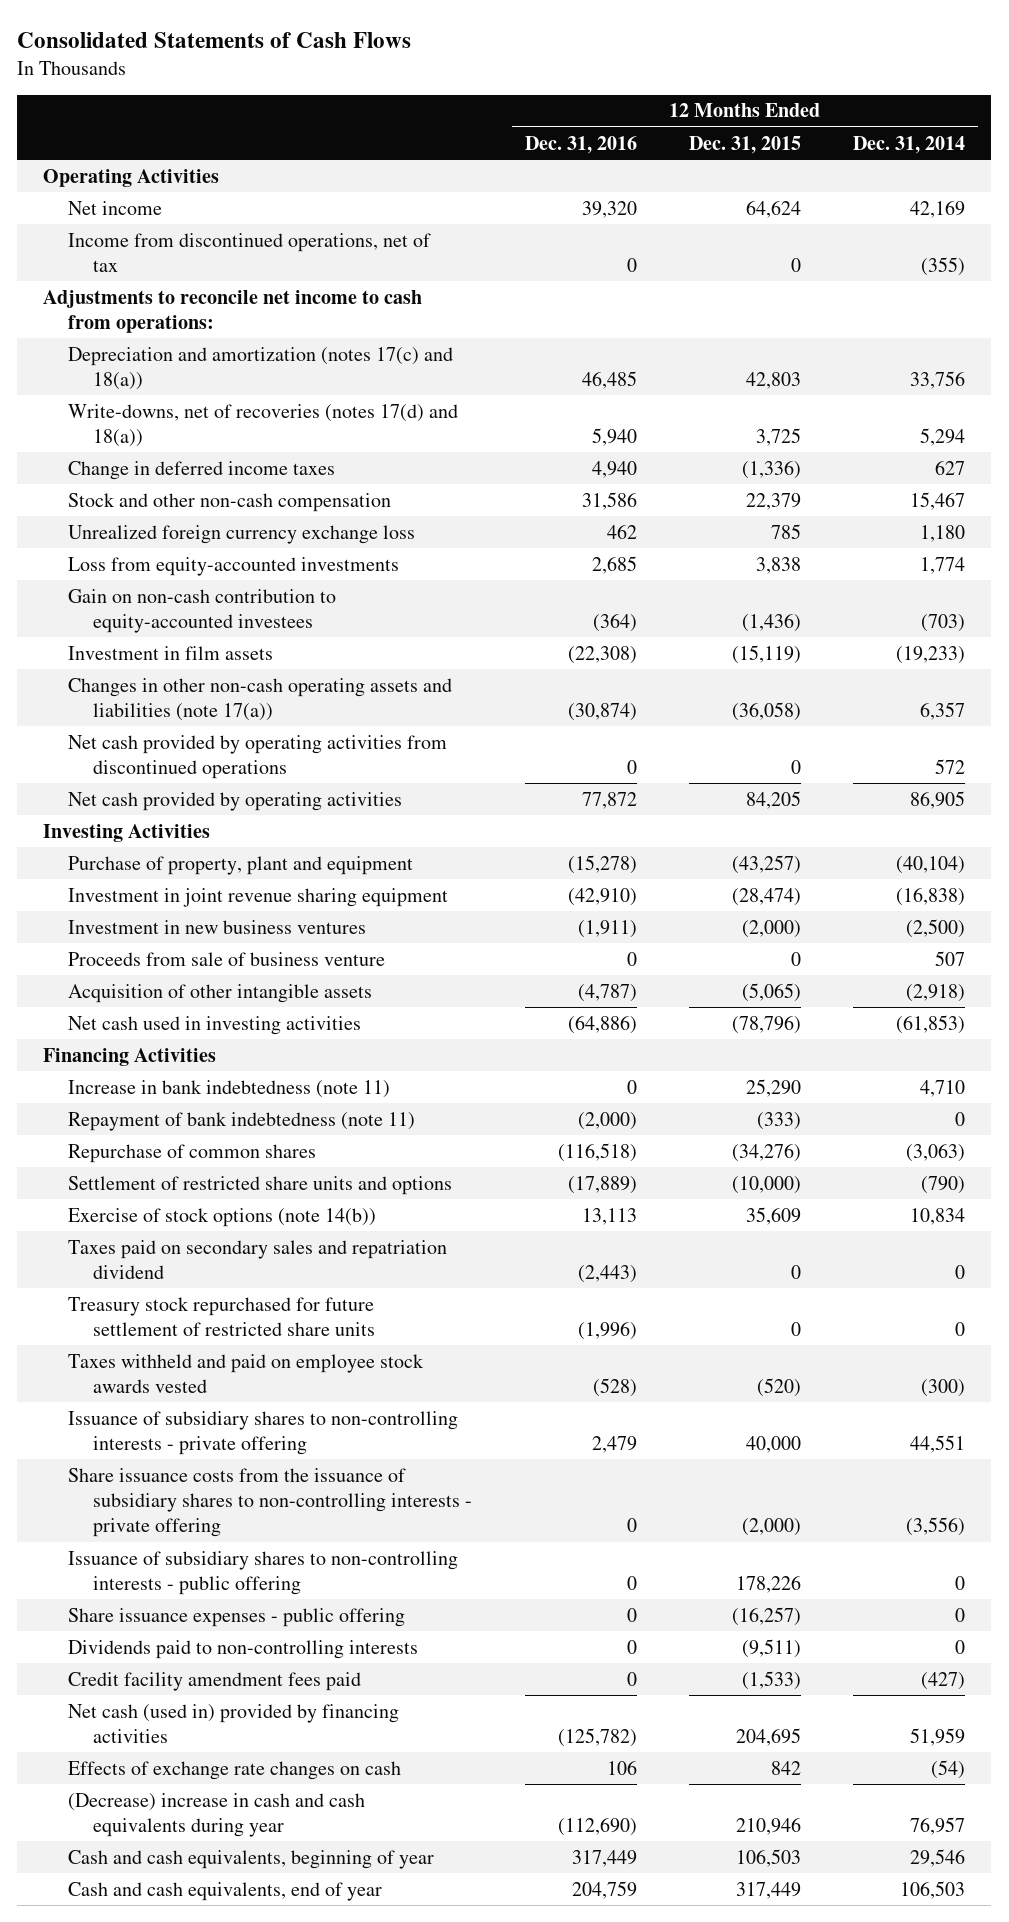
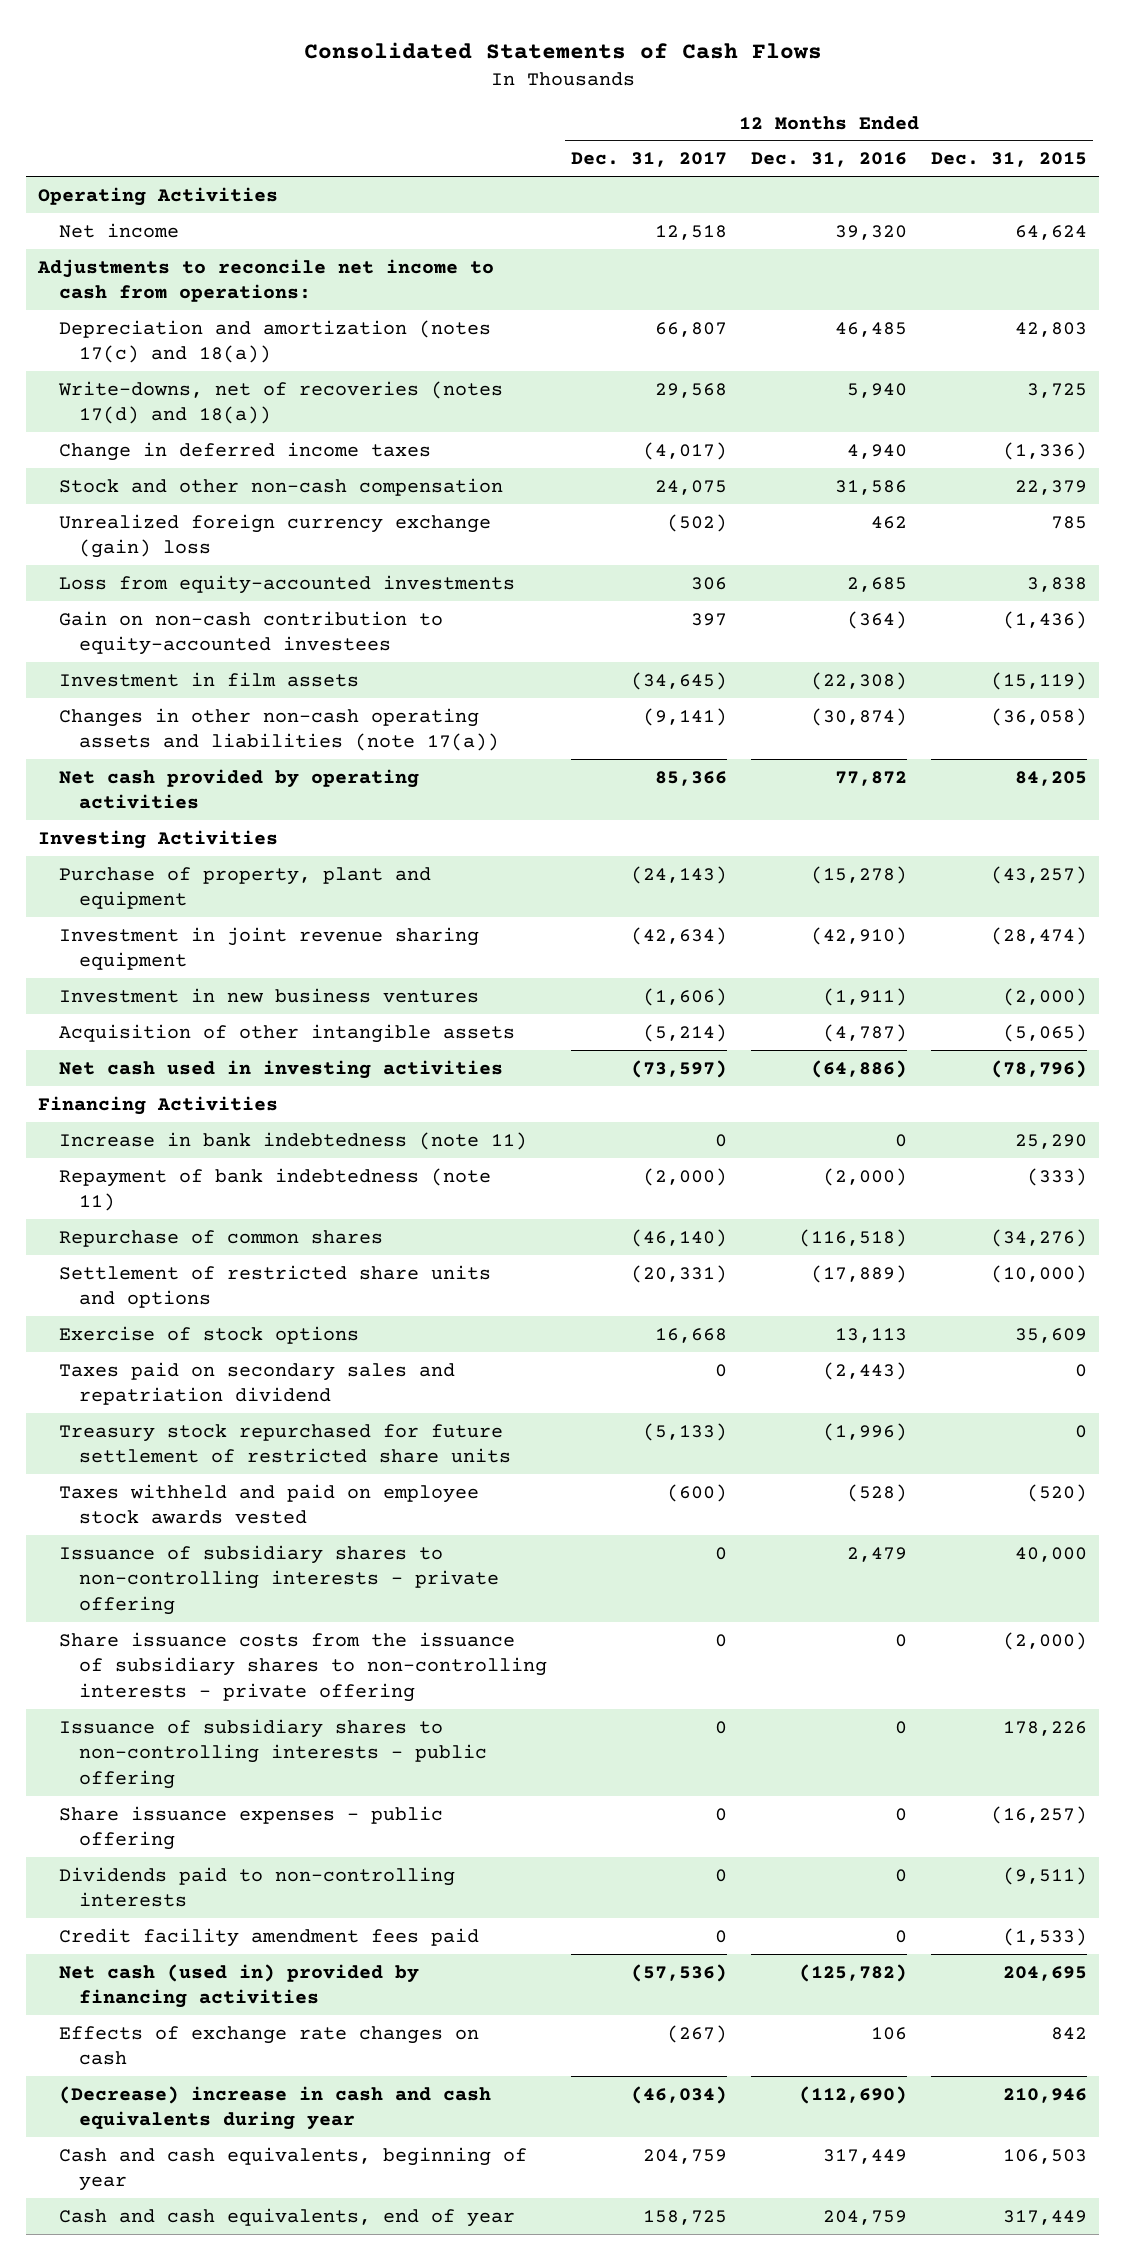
[853,135,966,154] Dec. 31, 2014 -> none
none -> [571,152,728,168] Dec. 31, 2017
[68,232,432,272] Income from discontinued operations, net of tax -> none
[68,524,416,544] Unrealized foreign currency exchange loss -> [58,513,491,559] Unrealized foreign currency exchange (gain) loss
[68,734,448,779] Net cash provided by operating activities from discontinued operations -> none
[68,951,386,966] Proceeds from sale of business venture -> none
[68,1207,377,1227] Exercise of stock options (note 14(b)) -> [58,1325,359,1344] Exercise of stock options

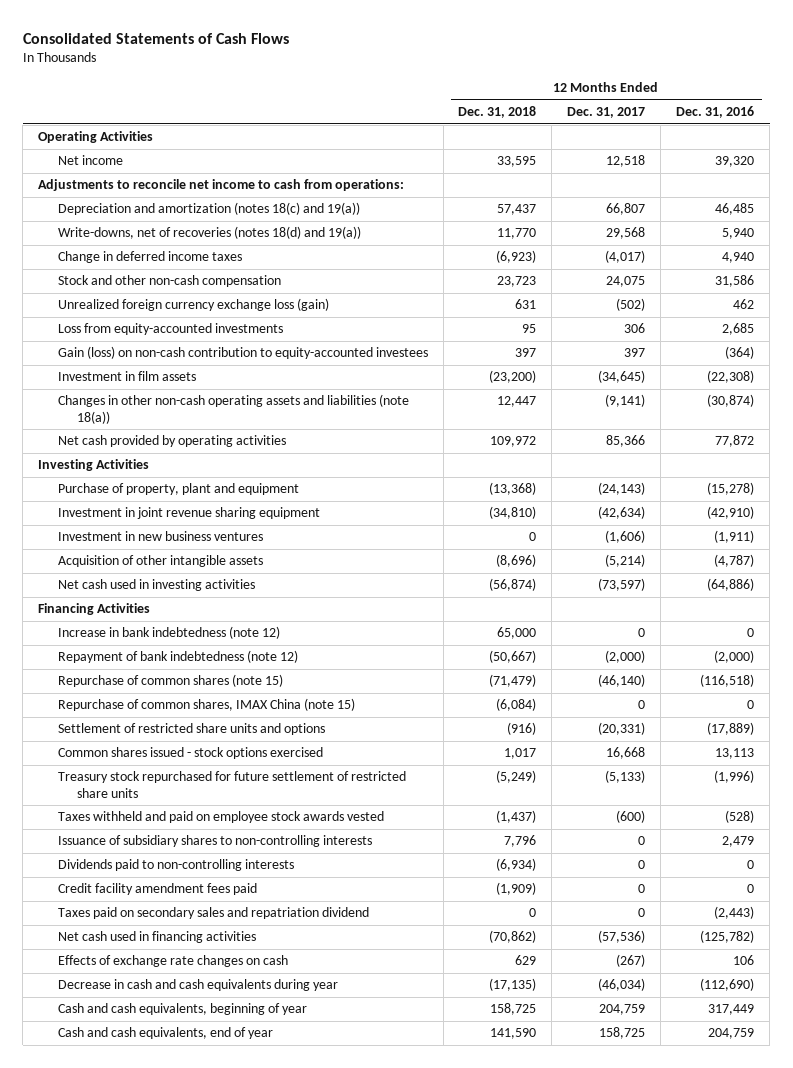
[931,152,1088,168] Dec. 31, 2015 -> none
none -> [458,105,537,118] Dec. 31, 2018
[58,319,491,364] Depreciation and amortization (notes 17(c) and 18(a)) -> [57,202,360,216] Depreciation and amortization (notes 18(c) and 19(a))
[57,380,503,425] Write-downs, net of recoveries (notes 17(d) and 18(a)) -> [57,226,361,240] Write-downs, net of recoveries (notes 18(d) and 19(a))
[58,513,491,559] Unrealized foreign currency exchange (gain) loss -> [57,298,329,312] Unrealized foreign currency exchange loss (gain)
[58,610,443,656] Gain on non-cash contribution to equity-accounted investees -> [57,346,428,360] Gain (loss) on non-cash contribution to equity-accounted investees
[58,707,500,752] Changes in other non-cash operating assets and liabilities (note 17(a)) -> [57,394,409,424] Changes in other non-cash operating assets and liabilities (note 18(a))
[58,1131,527,1150] Increase in bank indebtedness (note 11) -> [57,626,280,640] Increase in bank indebtedness (note 12)
[58,1167,491,1212] Repayment of bank indebtedness (note 11) -> [57,650,298,664] Repayment of bank indebtedness (note 12)
none -> [57,674,283,688] Repurchase of common shares (note 15)
[58,1229,383,1247] Repurchase of common shares -> [57,698,355,712] Repurchase of common shares, IMAX China (note 15)
[631,1228,728,1247] (46,140) -> [638,700,646,710] 0
[799,1228,908,1247] (116,518) -> [747,700,755,710] 0
[58,1325,359,1344] Exercise of stock options -> [57,747,323,760] Common shares issued - stock options exercised
[58,1631,548,1702] Share issuance costs from the issuance of subsidiary shares to non-controlling interests - private offering -> none
[58,1718,488,1789] Issuance of subsidiary shares to non-controlling interests - public offering -> none
[58,1805,443,1851] Share issuance expenses - public offering -> none
[58,1544,500,1615] Issuance of subsidiary shares to non-controlling interests - private offering -> [57,835,372,848] Issuance of subsidiary shares to non-controlling interests
[58,1361,455,1406] Taxes paid on secondary sales and repatriation dividend -> [57,907,369,920] Taxes paid on secondary sales and repatriation dividend
[58,1963,419,2009] Net cash (used in) provided by financing activities -> [57,931,256,944] Net cash used in financing activities
[58,2085,491,2131] (Decrease) increase in cash and cash equivalents during year -> [57,979,338,992] Decrease in cash and cash equivalents during year

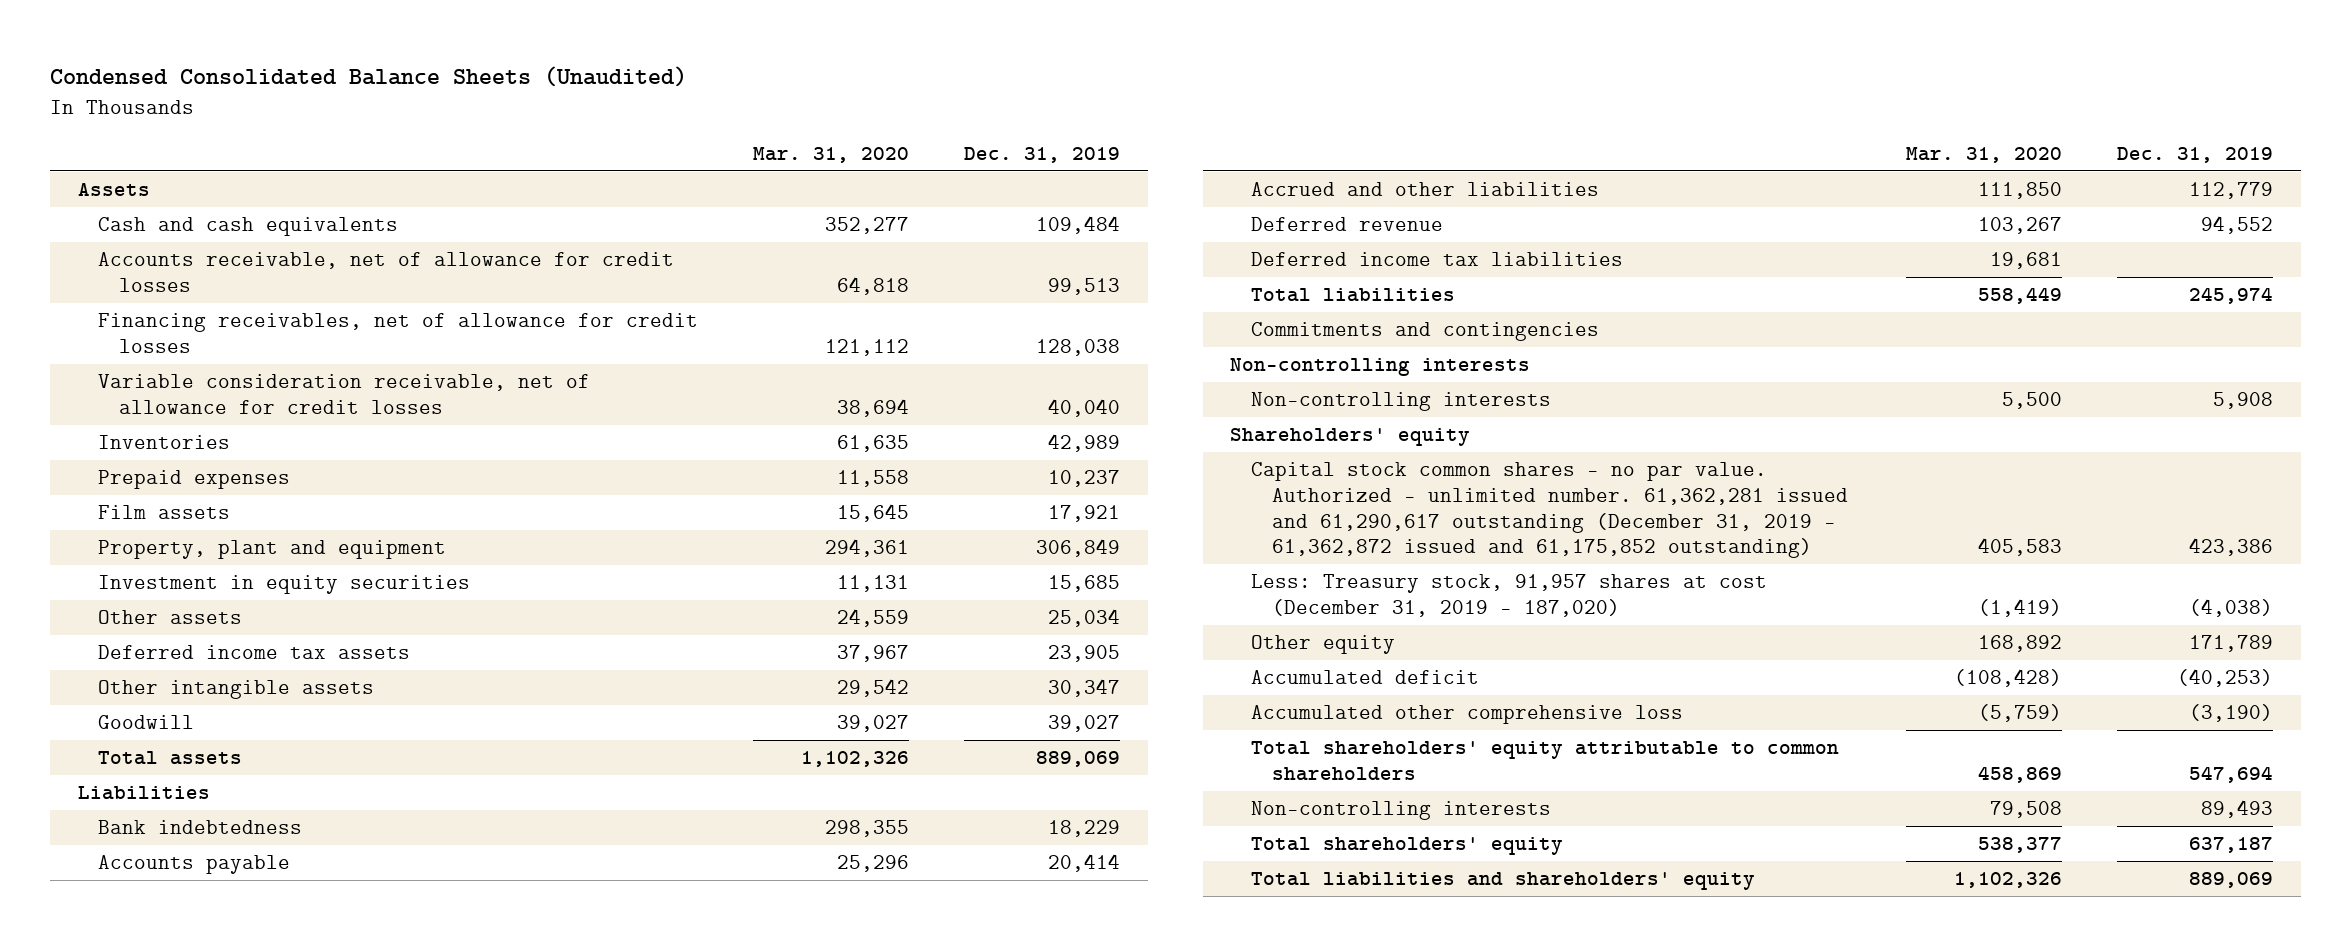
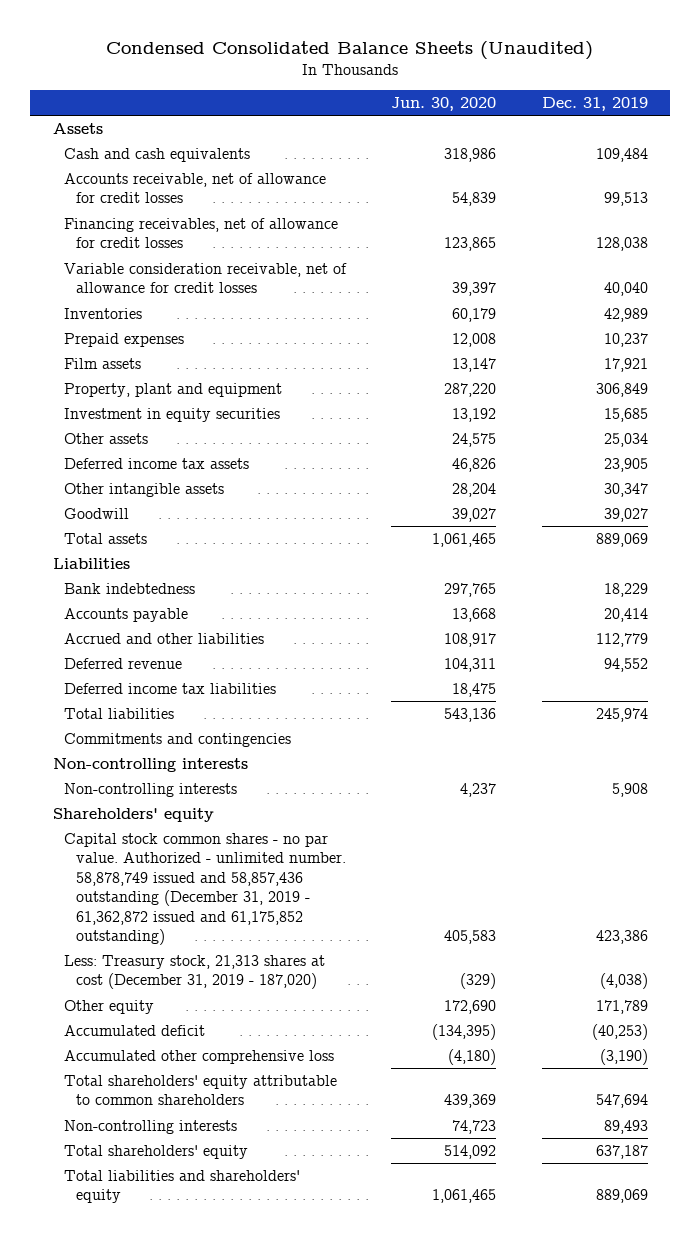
[753,146,910,163] Mar. 31, 2020 -> none
none -> [391,97,497,112] Jun. 30, 2020
[1251,462,1848,559] Capital stock common shares - no par value. Authorized - unlimited number. 61,362,281 issued and 61,290,617 outstanding (December 31, 2019 - 61,362,872 issued and 61,175,852 outstanding) -> [64,832,346,945] Capital stock common shares - no par value. Authorized - unlimited number. 58,878,749 issued and 58,857,436 outstanding (December 31, 2019 - 61,362,872 issued and 61,175,852 outstanding)
[1251,574,1768,617] Less: Treasury stock, 91,957 shares at cost (December 31, 2019 - 187,020) -> [64,954,326,990] Less: Treasury stock, 21,313 shares at cost (December 31, 2019 - 187,020)

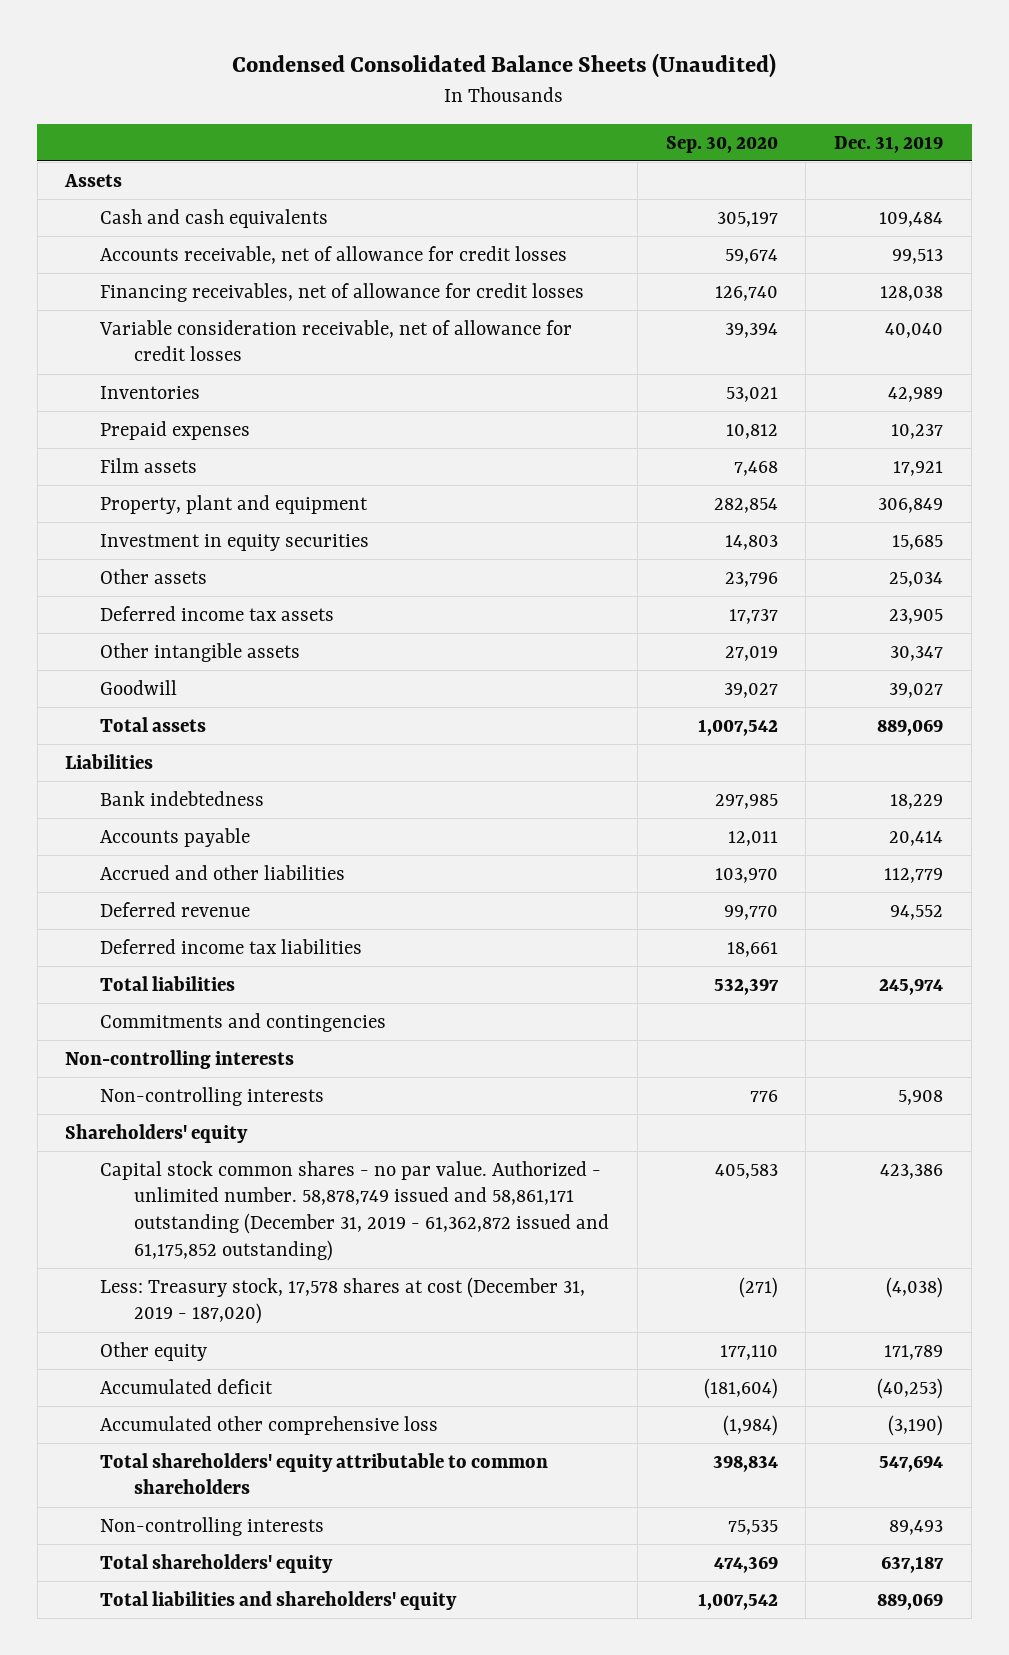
[391,97,497,112] Jun. 30, 2020 -> none
none -> [665,135,778,153] Sep. 30, 2020
[64,832,346,945] Capital stock common shares - no par value. Authorized - unlimited number. 58,878,749 issued and 58,857,436 outstanding (December 31, 2019 - 61,362,872 issued and 61,175,852 outstanding) -> [99,1160,609,1261] Capital stock common shares - no par value. Authorized - unlimited number. 58,878,749 issued and 58,861,171 outstanding (December 31, 2019 - 61,362,872 issued and 61,175,852 outstanding)
[64,954,326,990] Less: Treasury stock, 21,313 shares at cost (December 31, 2019 - 187,020) -> [99,1276,585,1325] Less: Treasury stock, 17,578 shares at cost (December 31, 2019 - 187,020)

